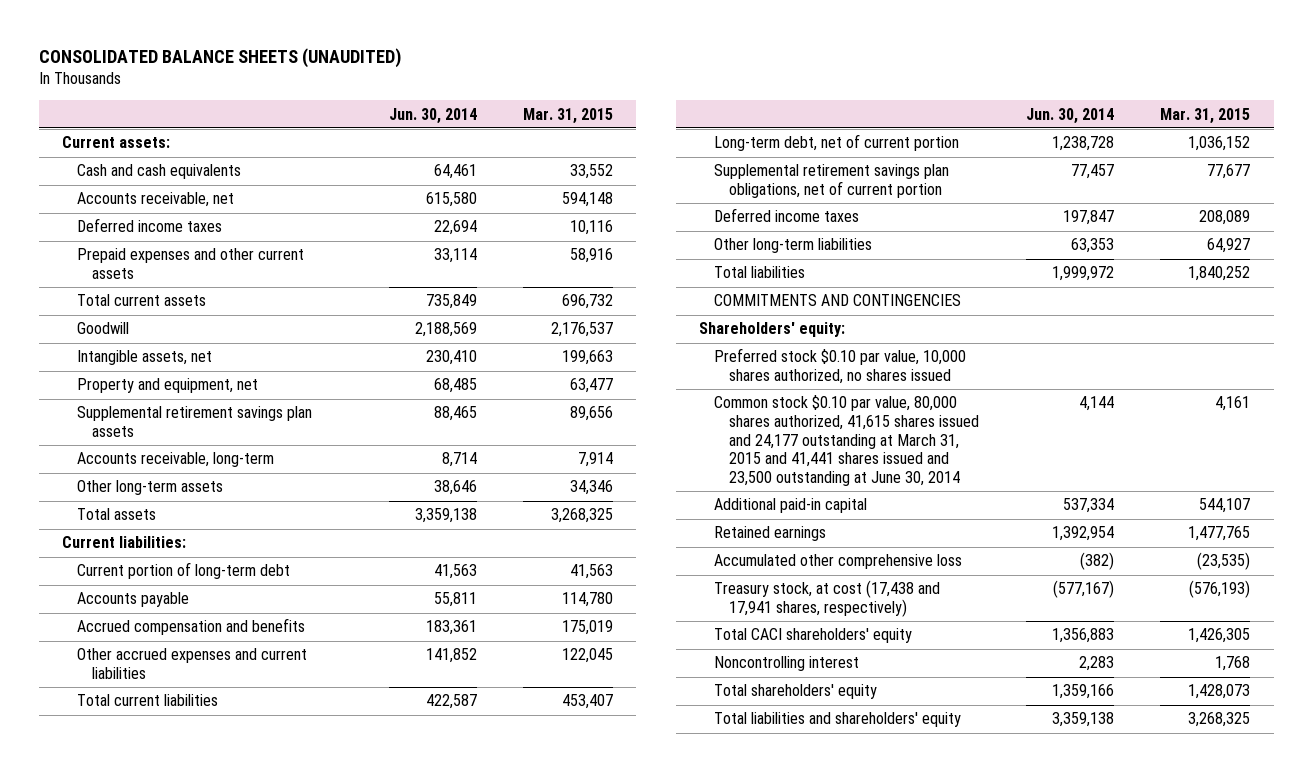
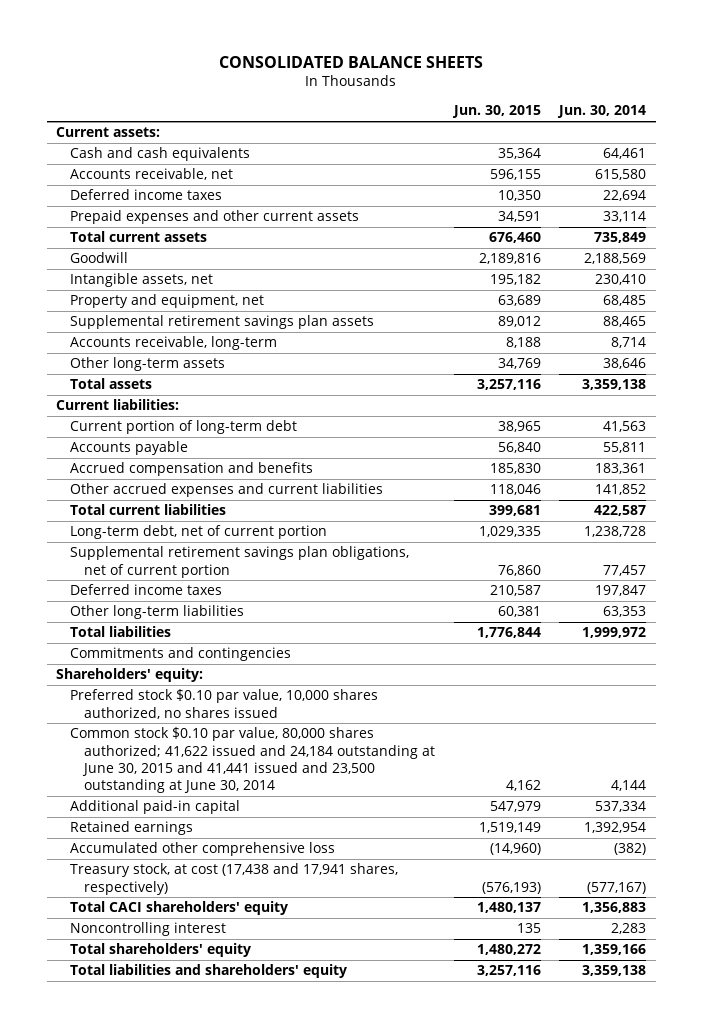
[38,48,401,69] CONSOLIDATED BALANCE SHEETS (UNAUDITED) -> [219,56,484,69] CONSOLIDATED BALANCE SHEETS
[523,107,614,124] Mar. 31, 2015 -> none
none -> [451,105,541,119] Jun. 30, 2015
[714,294,962,307] COMMITMENTS AND CONTINGENCIES -> [70,647,292,662] Commitments and contingencies
[714,395,980,486] Common stock $0.10 par value, 80,000 shares authorized, 41,615 shares issued and 24,177 outstanding at March 31, 2015 and 41,441 shares issued and 23,500 outstanding at June 30, 2014 -> [70,727,436,793] Common stock $0.10 par value, 80,000 shares authorized; 41,622 issued and 24,184 outstanding at June 30, 2015 and 41,441 issued and 23,500 outstanding at June 30, 2014

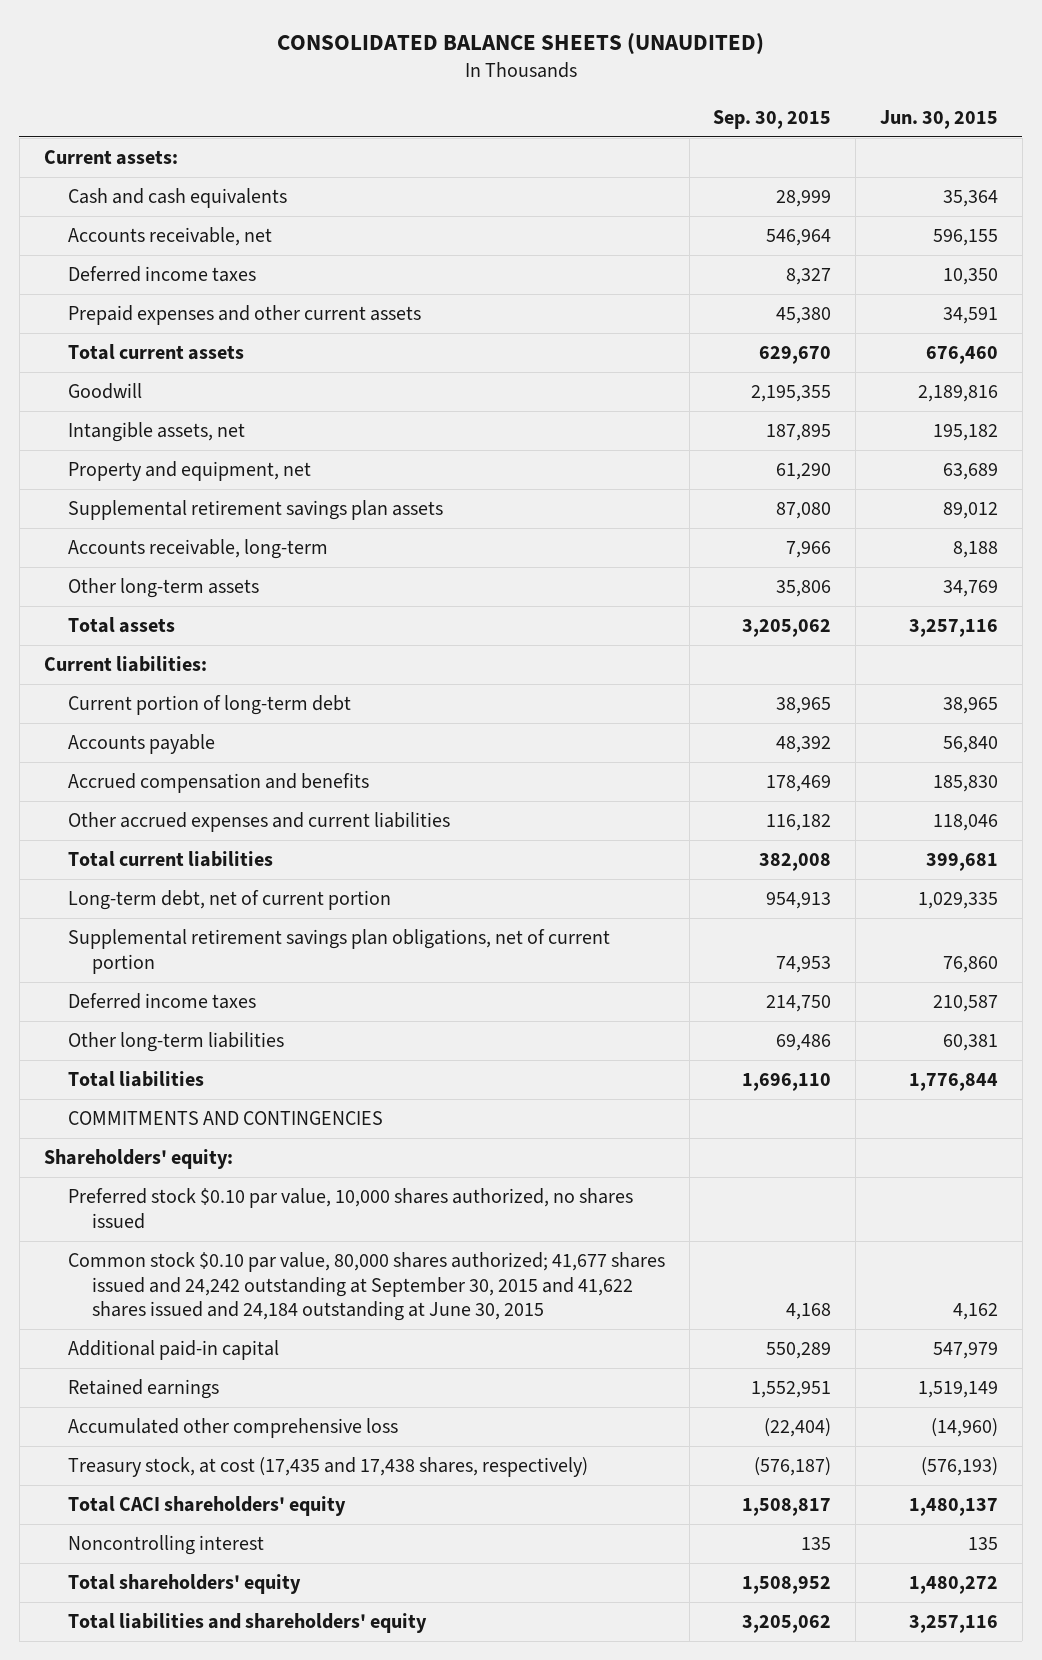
[219,56,484,69] CONSOLIDATED BALANCE SHEETS -> [276,33,764,56] CONSOLIDATED BALANCE SHEETS (UNAUDITED)
[557,105,647,119] Jun. 30, 2014 -> none
none -> [713,109,832,129] Sep. 30, 2015
[70,647,292,662] Commitments and contingencies -> [67,1111,383,1126] COMMITMENTS AND CONTINGENCIES
[70,727,436,793] Common stock $0.10 par value, 80,000 shares authorized; 41,622 issued and 24,184 outstanding at June 30, 2015 and 41,441 issued and 23,500 outstanding at June 30, 2014 -> [67,1252,665,1322] Common stock $0.10 par value, 80,000 shares authorized; 41,677 shares issued and 24,242 outstanding at September 30, 2015 and 41,622 shares issued and 24,184 outstanding at June 30, 2015
[70,863,399,895] Treasury stock, at cost (17,438 and 17,941 shares, respectively) -> [67,1457,588,1478] Treasury stock, at cost (17,435 and 17,438 shares, respectively)

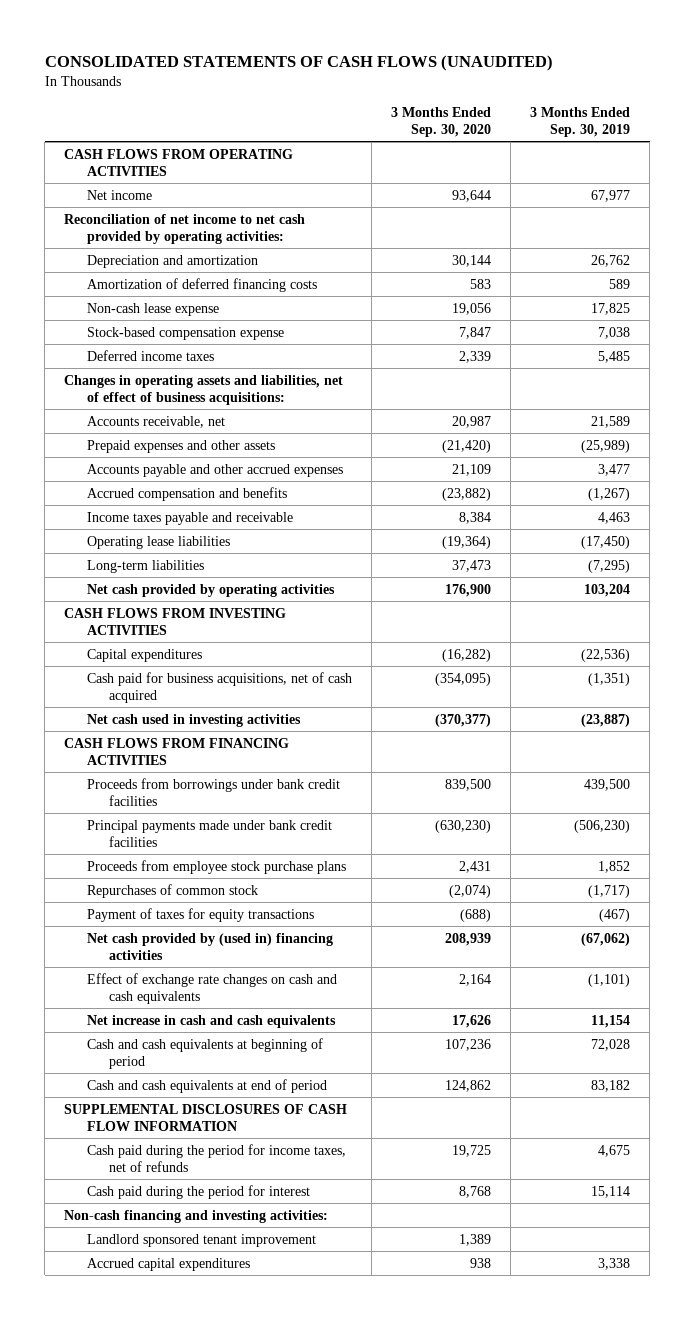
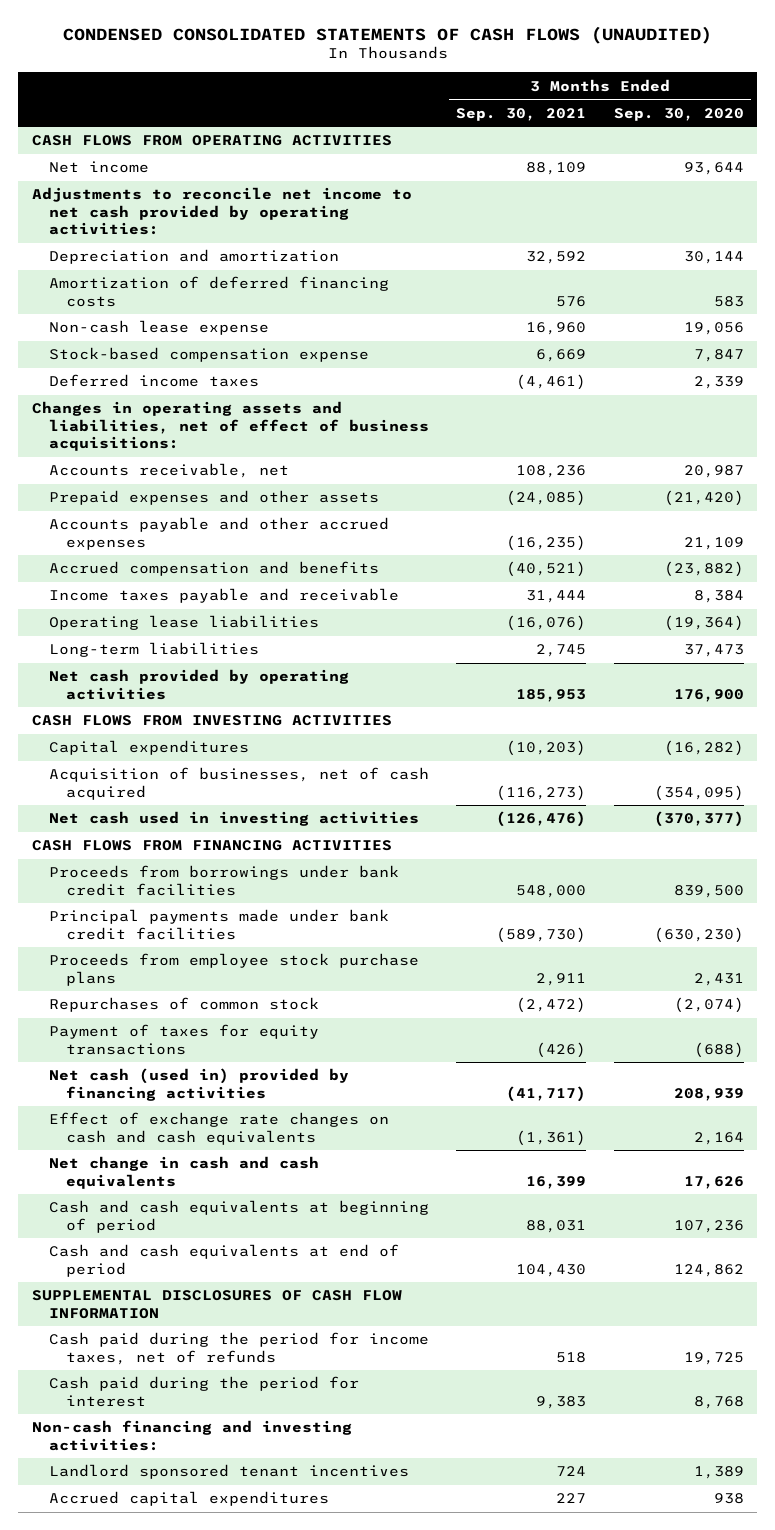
[44,54,553,71] CONSOLIDATED STATEMENTS OF CASH FLOWS (UNAUDITED) -> [62,25,712,44] CONDENSED CONSOLIDATED STATEMENTS OF CASH FLOWS (UNAUDITED)
[530,106,631,137] 3 Months Ended Sep. 30, 2019 -> none
none -> [456,107,587,121] Sep. 30, 2021
[64,213,306,244] Reconciliation of net income to net cash provided by operating activities: -> [31,187,412,236] Adjustments to reconcile net income to net cash provided by operating activities:
[86,671,352,703] Cash paid for business acquisitions, net of cash acquired -> [48,767,429,800] Acquisition of businesses, net of cash acquired
[86,932,333,960] Net cash provided by (used in) financing activities -> [48,1068,349,1101] Net cash (used in) provided by financing activities
[86,1014,336,1028] Net increase in cash and cash equivalents -> [48,1156,319,1189] Net change in cash and cash equivalents
[86,1233,316,1247] Landlord sponsored tenant improvement -> [48,1464,409,1480] Landlord sponsored tenant incentives

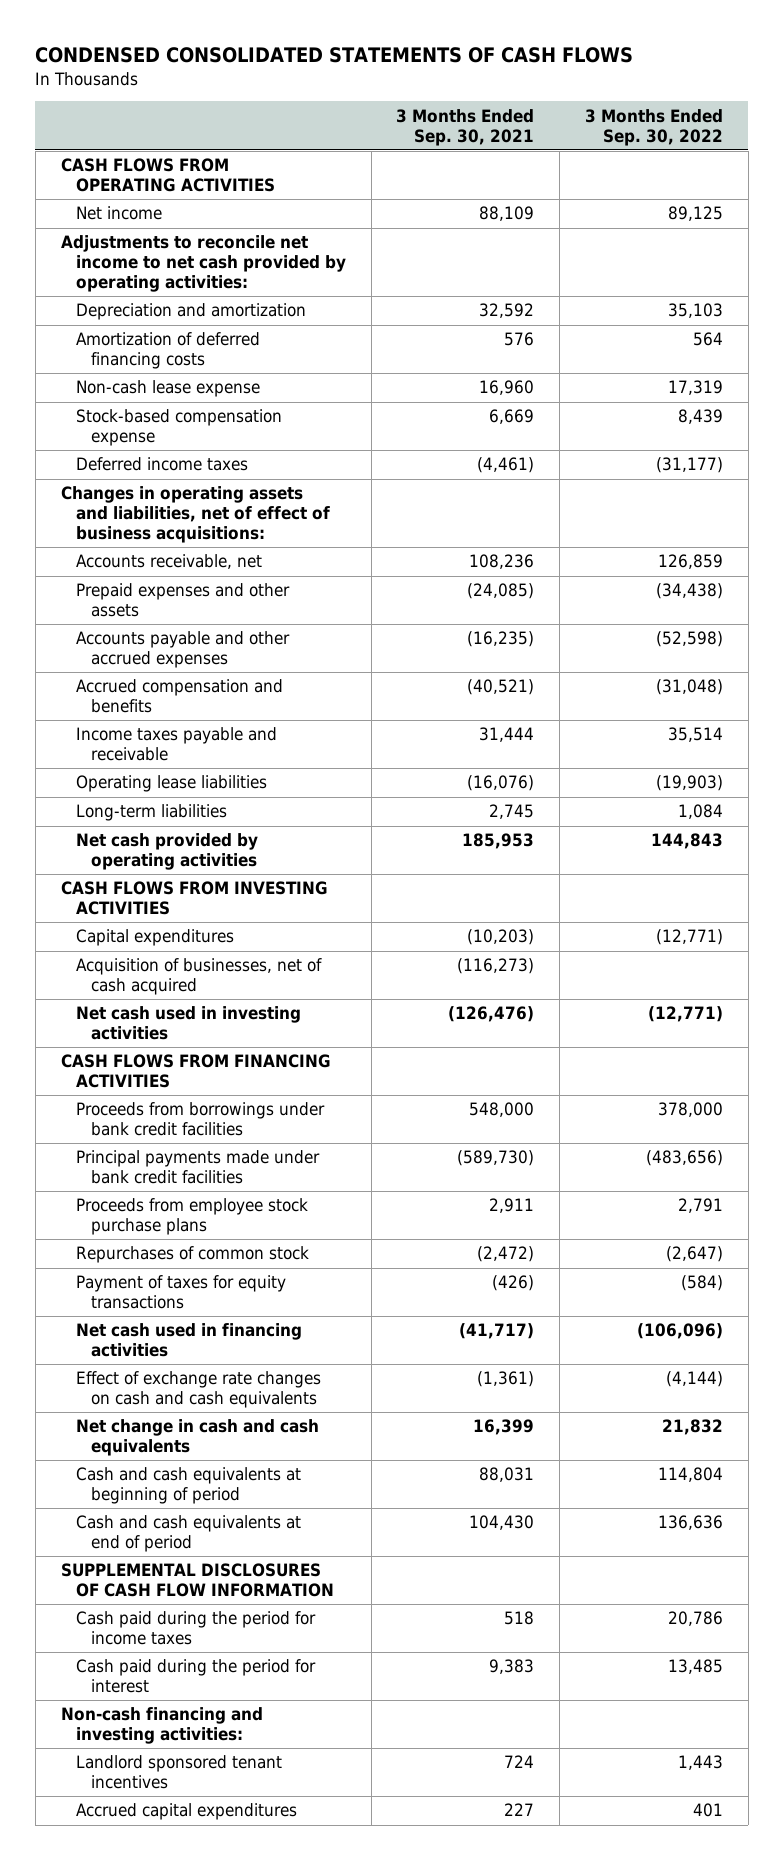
[62,25,712,44] CONDENSED CONSOLIDATED STATEMENTS OF CASH FLOWS (UNAUDITED) -> [35,46,634,63] CONDENSED CONSOLIDATED STATEMENTS OF CASH FLOWS
[613,107,744,121] Sep. 30, 2020 -> none
none -> [585,108,724,146] 3 Months Ended Sep. 30, 2022
[48,1068,349,1101] Net cash (used in) provided by financing activities -> [75,1323,302,1358] Net cash used in financing activities
[48,1332,429,1365] Cash paid during the period for income taxes, net of refunds -> [75,1611,316,1646] Cash paid during the period for income taxes

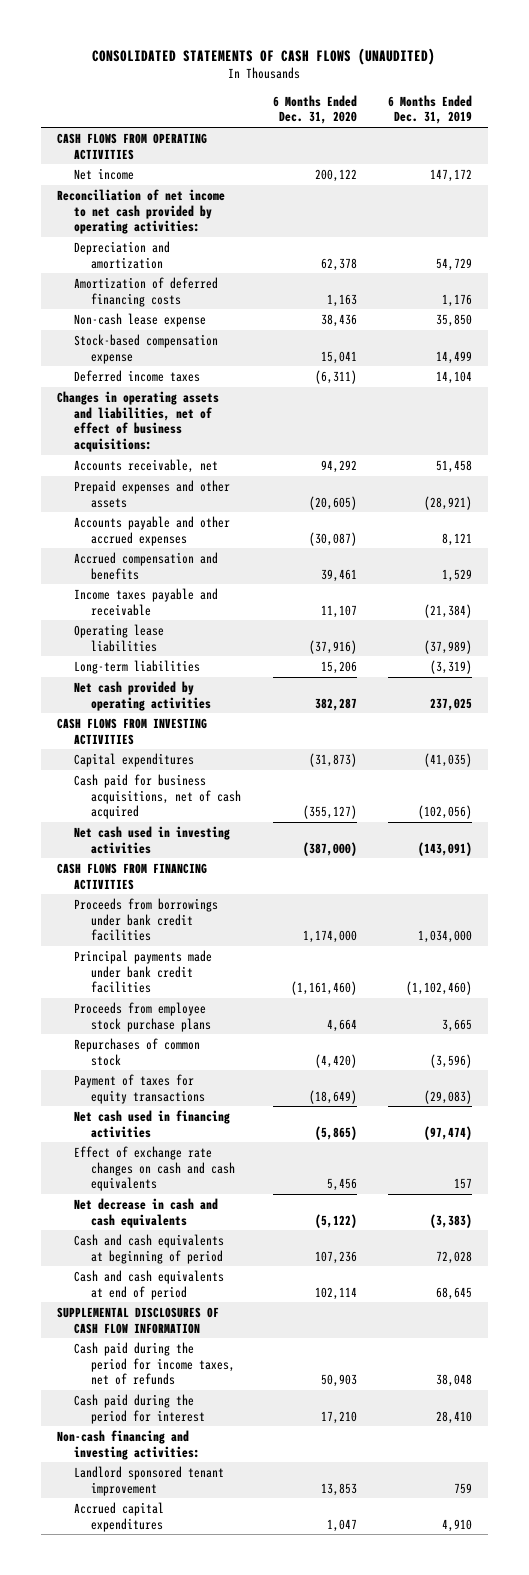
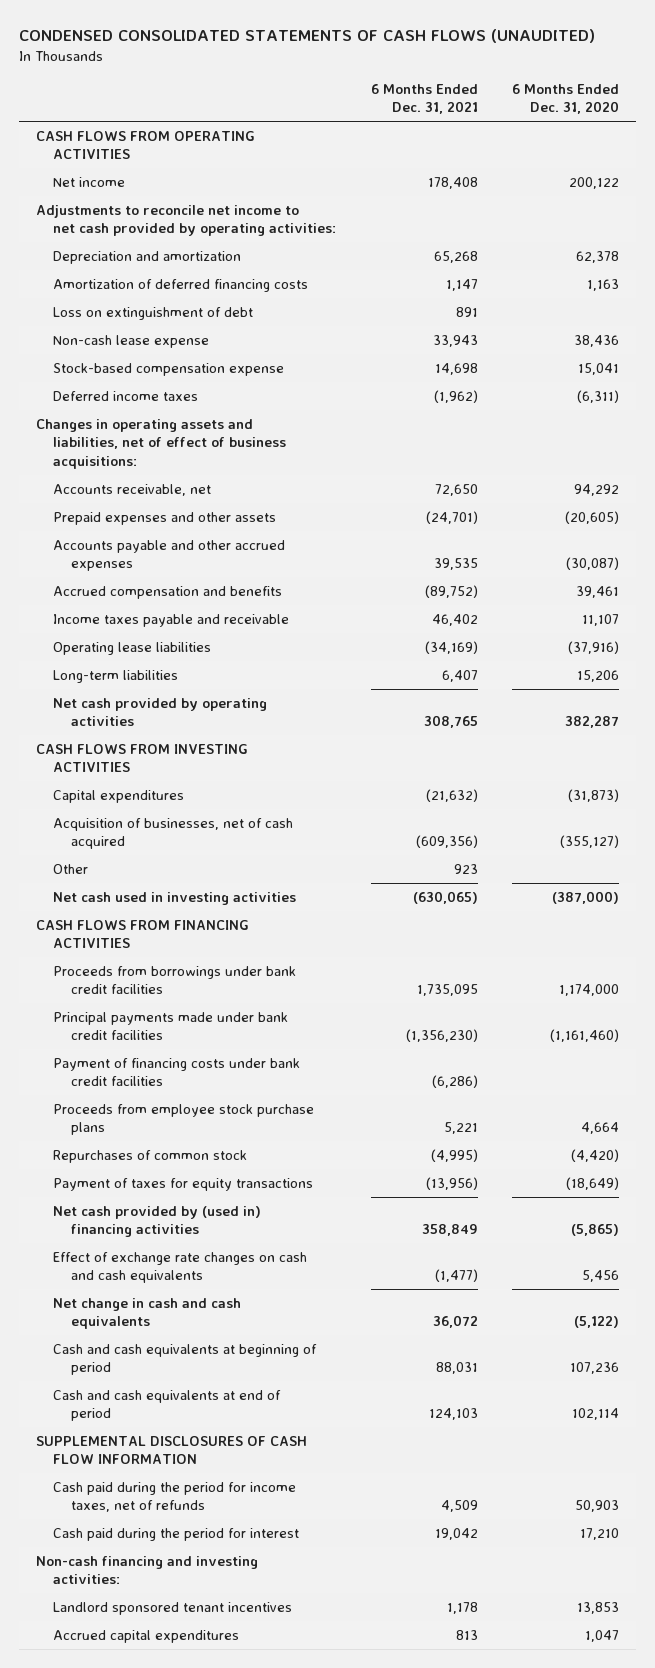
[92,47,436,65] CONSOLIDATED STATEMENTS OF CASH FLOWS (UNAUDITED) -> [19,29,596,44] CONDENSED CONSOLIDATED STATEMENTS OF CASH FLOWS (UNAUDITED)
[388,94,473,125] 6 Months Ended Dec. 31, 2019 -> none
none -> [370,83,478,115] 6 Months Ended Dec. 31, 2021
[56,188,225,235] Reconciliation of net income to net cash provided by operating activities: -> [36,204,337,237] Adjustments to reconcile net income to net cash provided by operating activities:
none -> [53,306,254,320] Loss on extinguishment of debt
[73,773,241,820] Cash paid for business acquisitions, net of cash acquired -> [53,817,294,850] Acquisition of businesses, net of cash acquired
none -> [53,863,89,874] Other
none -> [53,1057,301,1087] Payment of financing costs under bank credit facilities
[73,1109,230,1138] Net cash used in financing activities -> [53,1205,262,1238] Net cash provided by (used in) financing activities
[73,1197,218,1228] Net decrease in cash and cash equivalents -> [53,1297,242,1330] Net change in cash and cash equivalents
[73,1465,224,1496] Landlord sponsored tenant improvement -> [53,1601,293,1615] Landlord sponsored tenant incentives

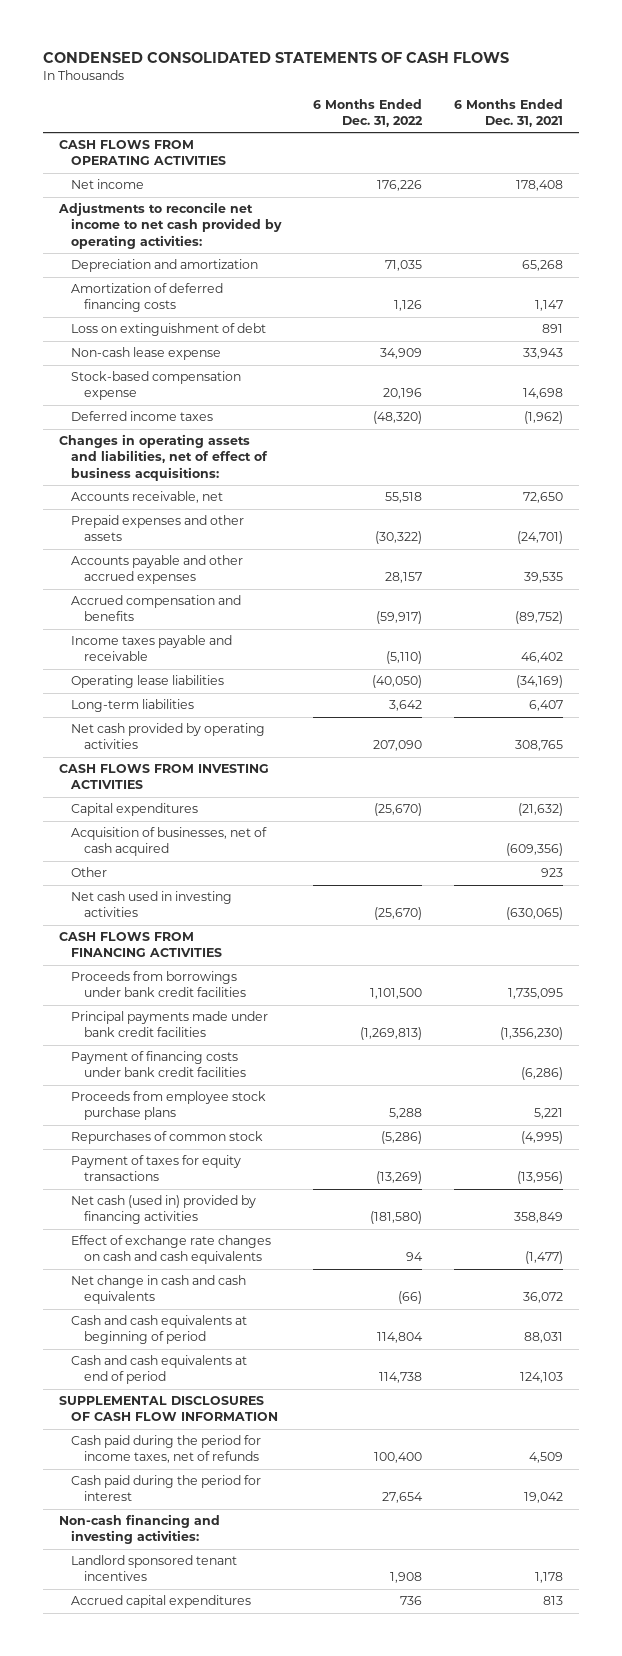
[19,29,596,44] CONDENSED CONSOLIDATED STATEMENTS OF CASH FLOWS (UNAUDITED) -> [42,51,509,63] CONDENSED CONSOLIDATED STATEMENTS OF CASH FLOWS
[511,83,619,115] 6 Months Ended Dec. 31, 2020 -> none
none -> [313,98,424,127] 6 Months Ended Dec. 31, 2022
[53,1205,262,1238] Net cash provided by (used in) financing activities -> [71,1195,257,1225] Net cash (used in) provided by financing activities

